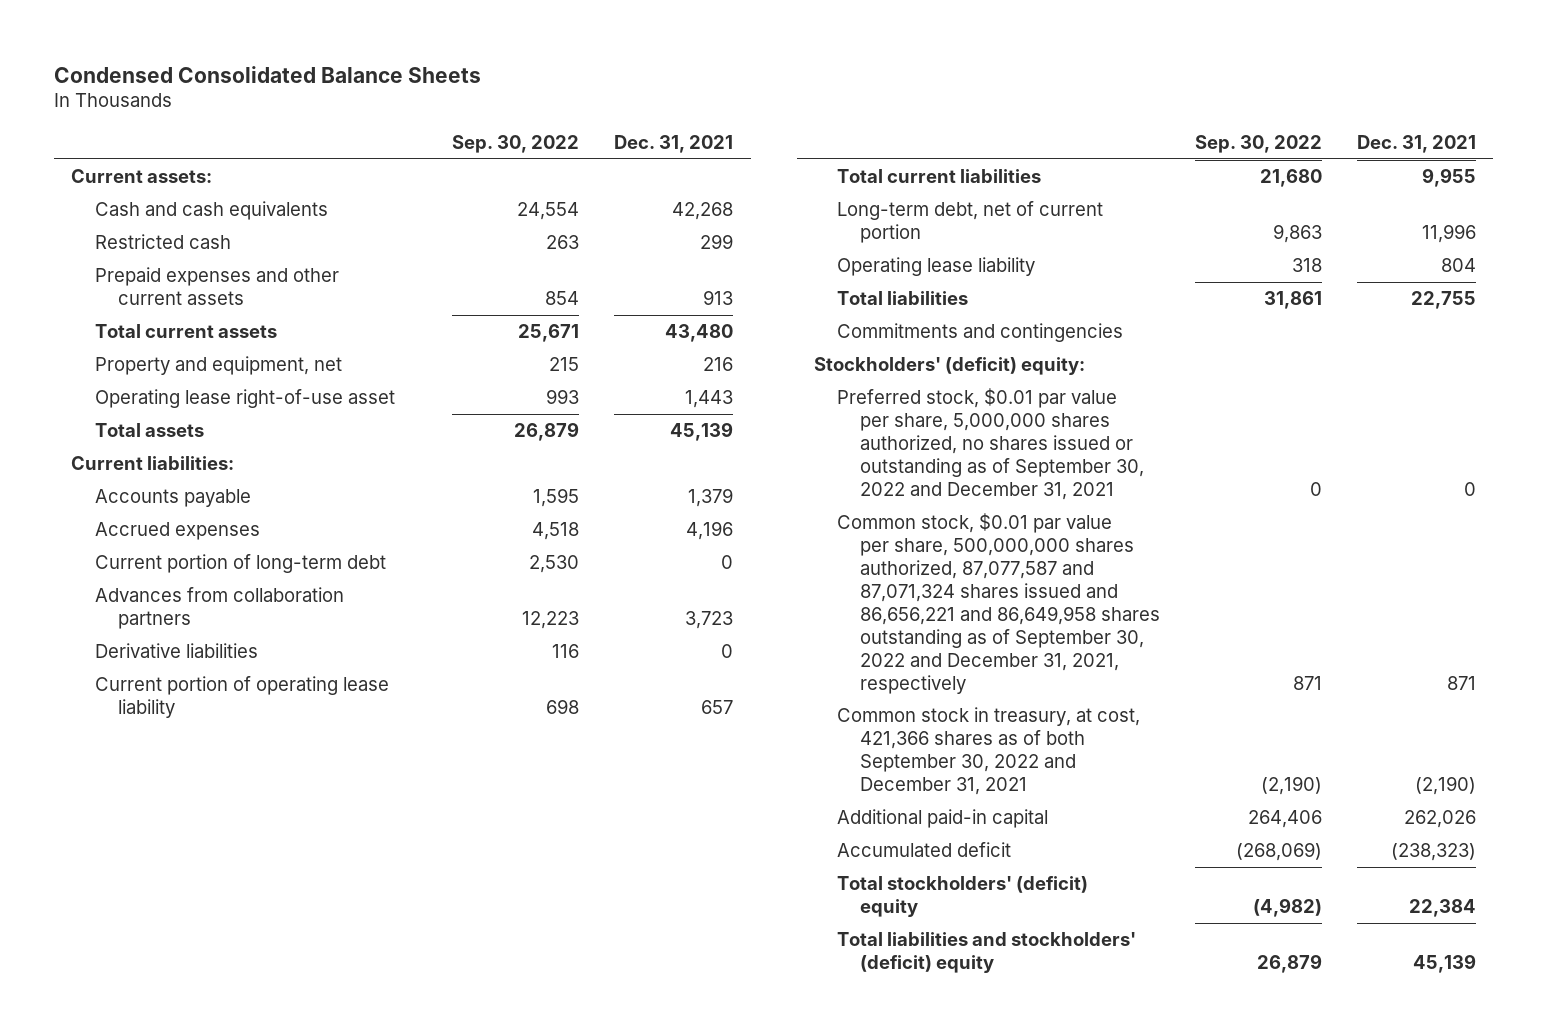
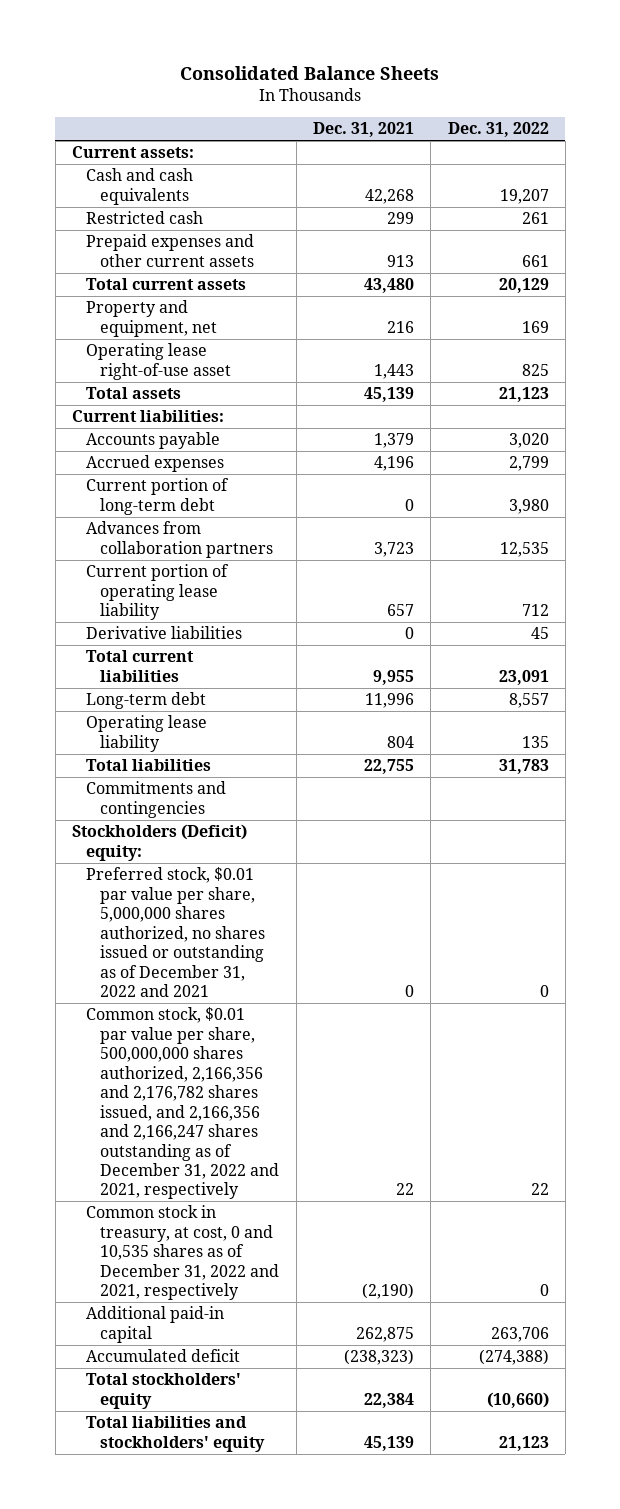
[54,65,482,83] Condensed Consolidated Balance Sheets -> [180,65,440,80] Consolidated Balance Sheets
[452,134,580,153] Sep. 30, 2022 -> none
none -> [447,122,549,138] Dec. 31, 2022
[94,643,258,659] Derivative liabilities -> [86,626,243,640] Derivative liabilities
[837,201,1104,244] Long-term debt, net of current portion -> [86,692,207,710] Long-term debt
[814,357,1086,376] Stockholders' (deficit) equity: -> [71,824,247,861] Stockholders (Deficit) equity:
[837,388,1145,500] Preferred stock, $0.01 par value per share, 5,000,000 shares authorized, no shares issued or outstanding as of September 30, 2022 and December 31, 2021 -> [86,867,266,998] Preferred stock, $0.01 par value per share, 5,000,000 shares authorized, no shares issued or outstanding as of December 31, 2022 and 2021
[837,513,1161,694] Common stock, $0.01 par value per share, 500,000,000 shares authorized, 87,077,587 and 87,071,324 shares issued and 86,656,221 and 86,649,958 shares outstanding as of September 30, 2022 and December 31, 2021, respectively -> [86,1007,280,1200] Common stock, $0.01 par value per share, 500,000,000 shares authorized, 2,166,356 and 2,176,782 shares issued, and 2,166,356 and 2,166,247 shares outstanding as of December 31, 2022 and 2021, respectively
[1446,675,1476,690] 871 -> [395,1183,414,1196] 22
[837,707,1141,795] Common stock in treasury, at cost, 421,366 shares as of both September 30, 2022 and December 31, 2021 -> [86,1205,280,1301] Common stock in treasury, at cost, 0 and 10,535 shares as of December 31, 2022 and 2021, respectively
[1403,810,1476,829] 262,026 -> [355,1326,414,1342] 262,875
[837,876,1089,918] Total stockholders' (deficit) equity -> [86,1373,242,1409] Total stockholders' equity
[837,932,1137,974] Total liabilities and stockholders' (deficit) equity -> [86,1416,266,1452] Total liabilities and stockholders' equity

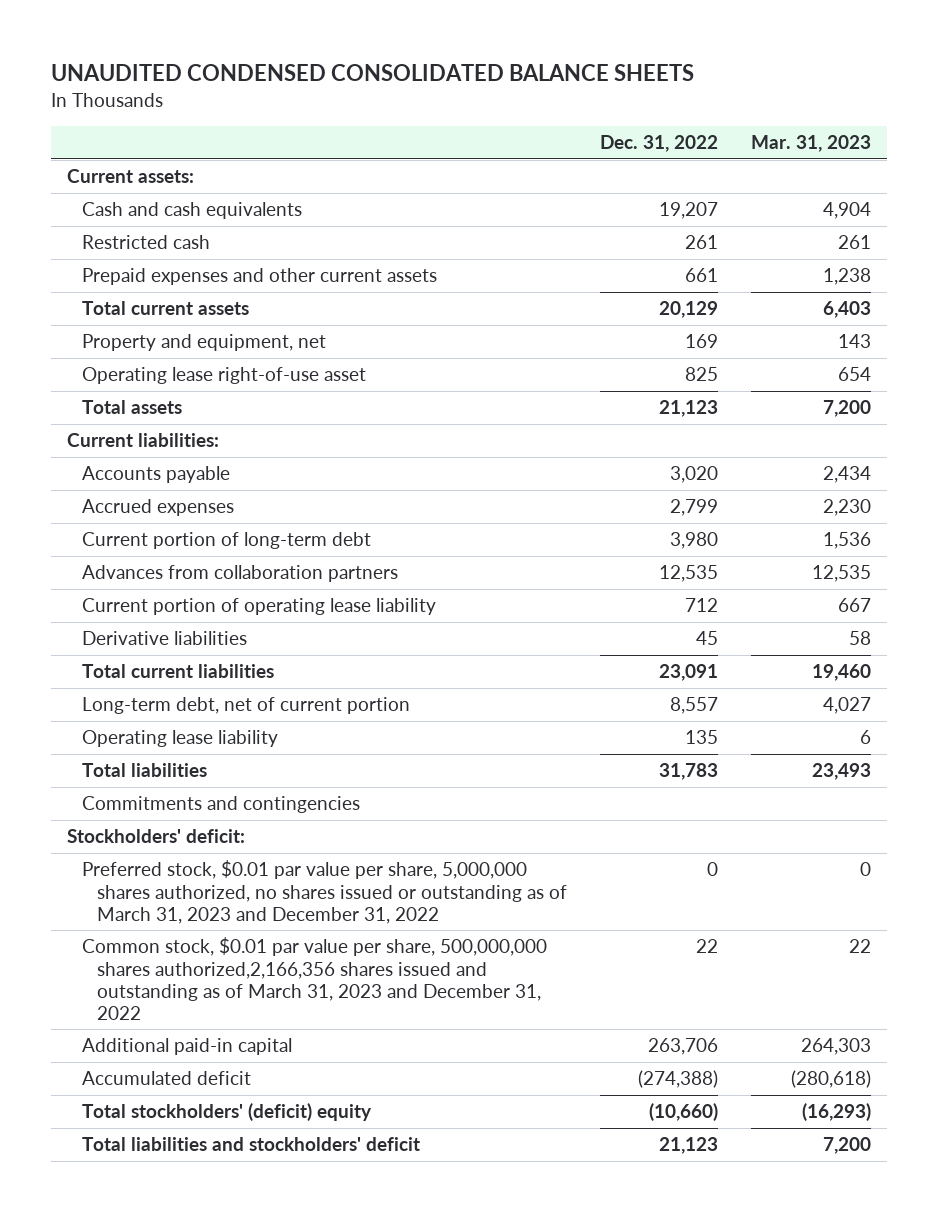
[180,65,440,80] Consolidated Balance Sheets -> [50,63,694,81] UNAUDITED CONDENSED CONSOLIDATED BALANCE SHEETS
[312,122,414,138] Dec. 31, 2021 -> none
none -> [750,135,871,153] Mar. 31, 2023
[86,692,207,710] Long-term debt -> [82,697,411,715] Long-term debt, net of current portion
[86,1205,280,1301] Common stock in treasury, at cost, 0 and 10,535 shares as of December 31, 2022 and 2021, respectively -> none
[71,824,247,861] Stockholders (Deficit) equity: -> [67,829,246,844] Stockholders' deficit:
[86,867,266,998] Preferred stock, $0.01 par value per share, 5,000,000 shares authorized, no shares issued or outstanding as of December 31, 2022 and 2021 -> [82,860,568,924] Preferred stock, $0.01 par value per share, 5,000,000 shares authorized, no shares issued or outstanding as of March 31, 2023 and December 31, 2022
[86,1007,280,1200] Common stock, $0.01 par value per share, 500,000,000 shares authorized, 2,166,356 and 2,176,782 shares issued, and 2,166,356 and 2,166,247 shares outstanding as of December 31, 2022 and 2021, respectively -> [82,937,548,1021] Common stock, $0.01 par value per share, 500,000,000 shares authorized,2,166,356 shares issued and outstanding as of March 31, 2023 and December 31, 2022
[86,1373,242,1409] Total stockholders' equity -> [82,1103,373,1122] Total stockholders' (deficit) equity
[86,1416,266,1452] Total liabilities and stockholders' equity -> [82,1137,421,1152] Total liabilities and stockholders' deficit

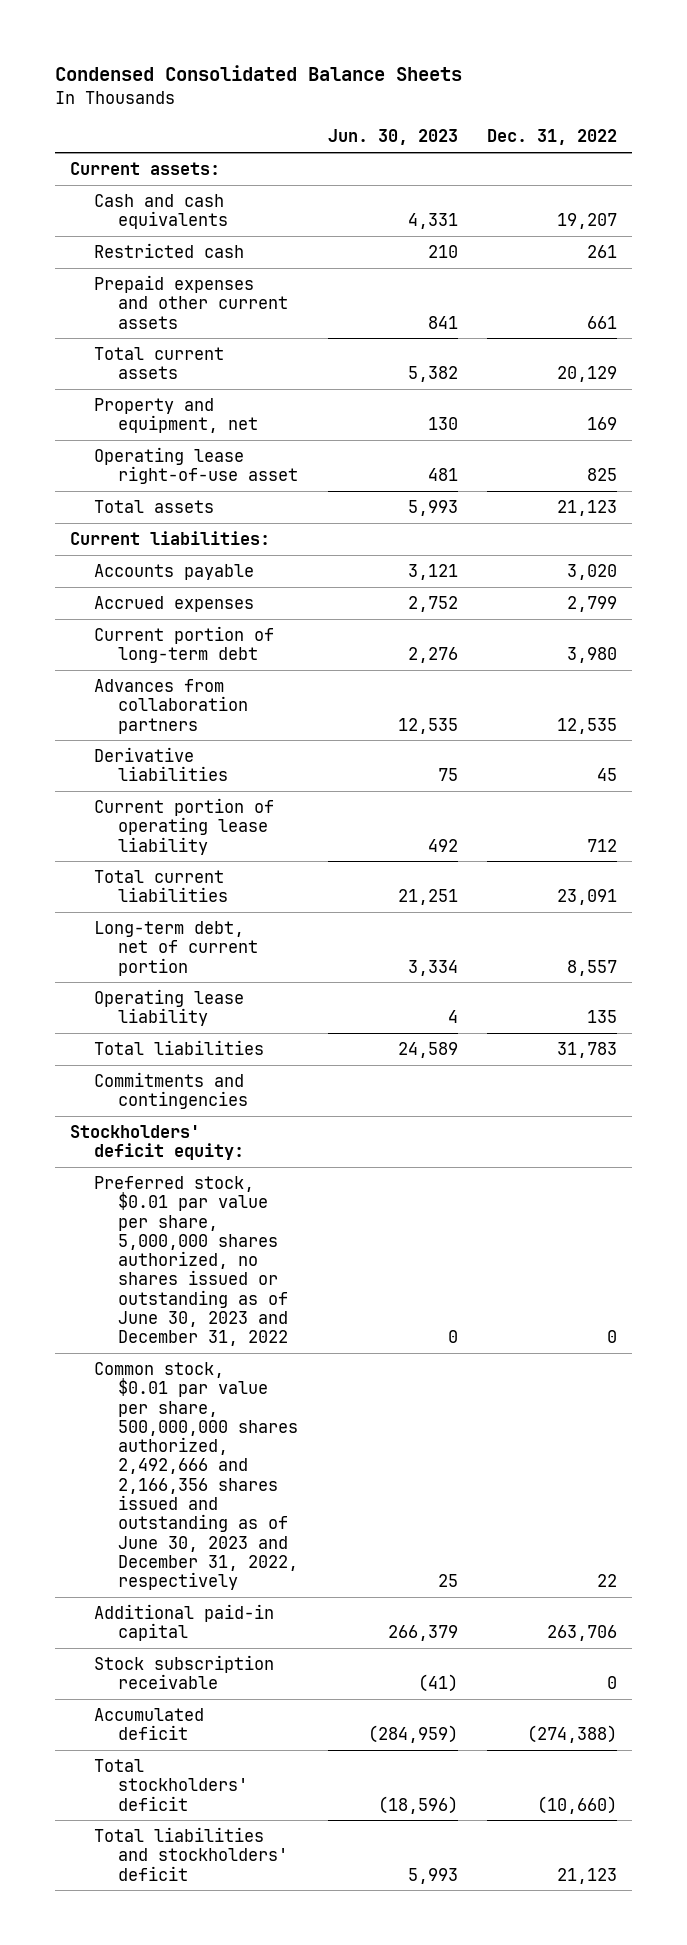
[50,63,694,81] UNAUDITED CONDENSED CONSOLIDATED BALANCE SHEETS -> [55,65,463,82] Condensed Consolidated Balance Sheets
[750,135,871,153] Mar. 31, 2023 -> none
none -> [327,129,458,146] Jun. 30, 2023
[82,598,437,616] Current portion of operating lease liability -> [94,797,275,855] Current portion of operating lease liability
[67,829,246,844] Stockholders' deficit: -> [70,1124,245,1161] Stockholders' deficit equity:
[82,860,568,924] Preferred stock, $0.01 par value per share, 5,000,000 shares authorized, no shares issued or outstanding as of March 31, 2023 and December 31, 2022 -> [94,1175,289,1347] Preferred stock, $0.01 par value per share, 5,000,000 shares authorized, no shares issued or outstanding as of June 30, 2023 and December 31, 2022
[82,937,548,1021] Common stock, $0.01 par value per share, 500,000,000 shares authorized,2,166,356 shares issued and outstanding as of March 31, 2023 and December 31, 2022 -> [94,1361,299,1591] Common stock, $0.01 par value per share, 500,000,000 shares authorized, 2,492,666 and 2,166,356 shares issued and outstanding as of June 30, 2023 and December 31, 2022, respectively
none -> [94,1654,275,1690] Stock subscription receivable
[82,1103,373,1122] Total stockholders' (deficit) equity -> [94,1758,249,1811] Total stockholders' deficit

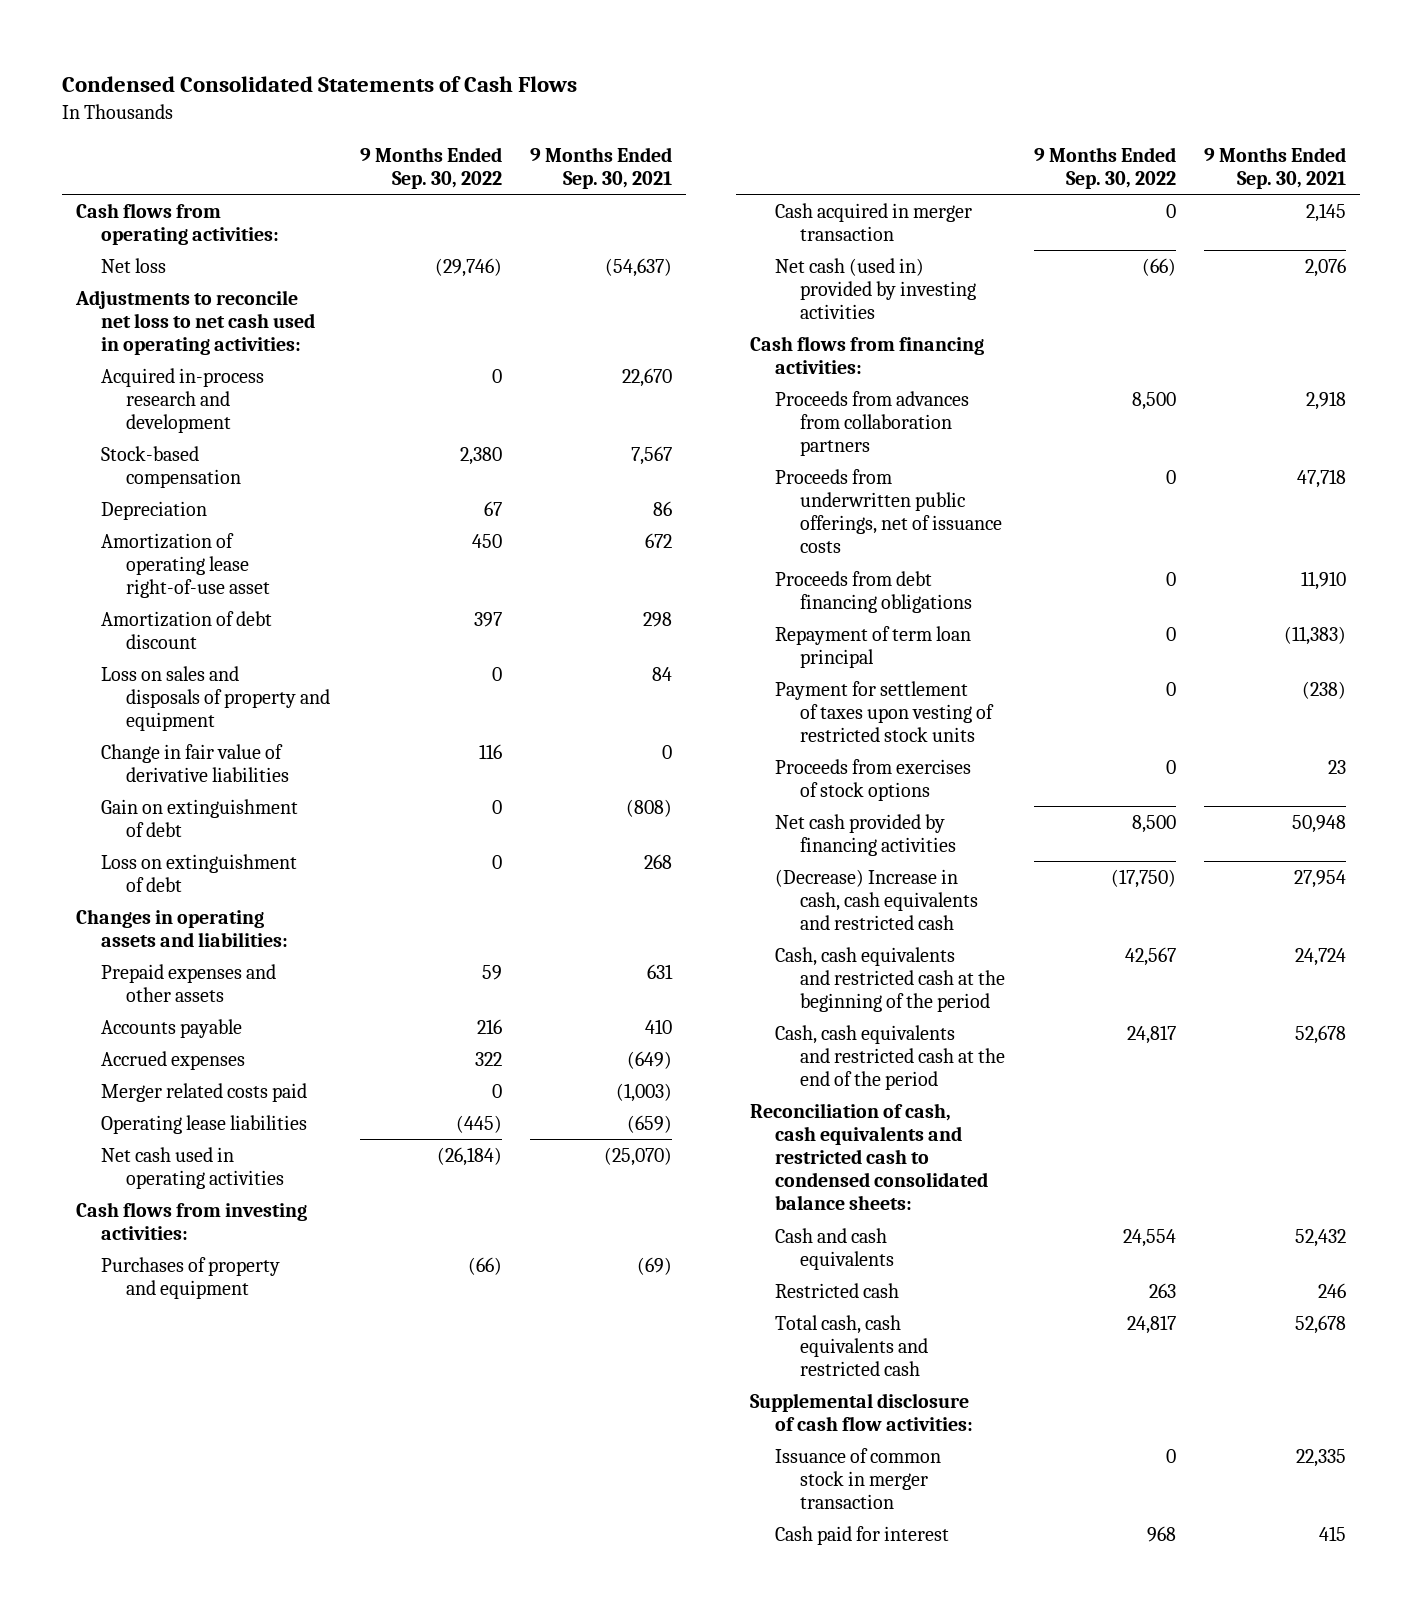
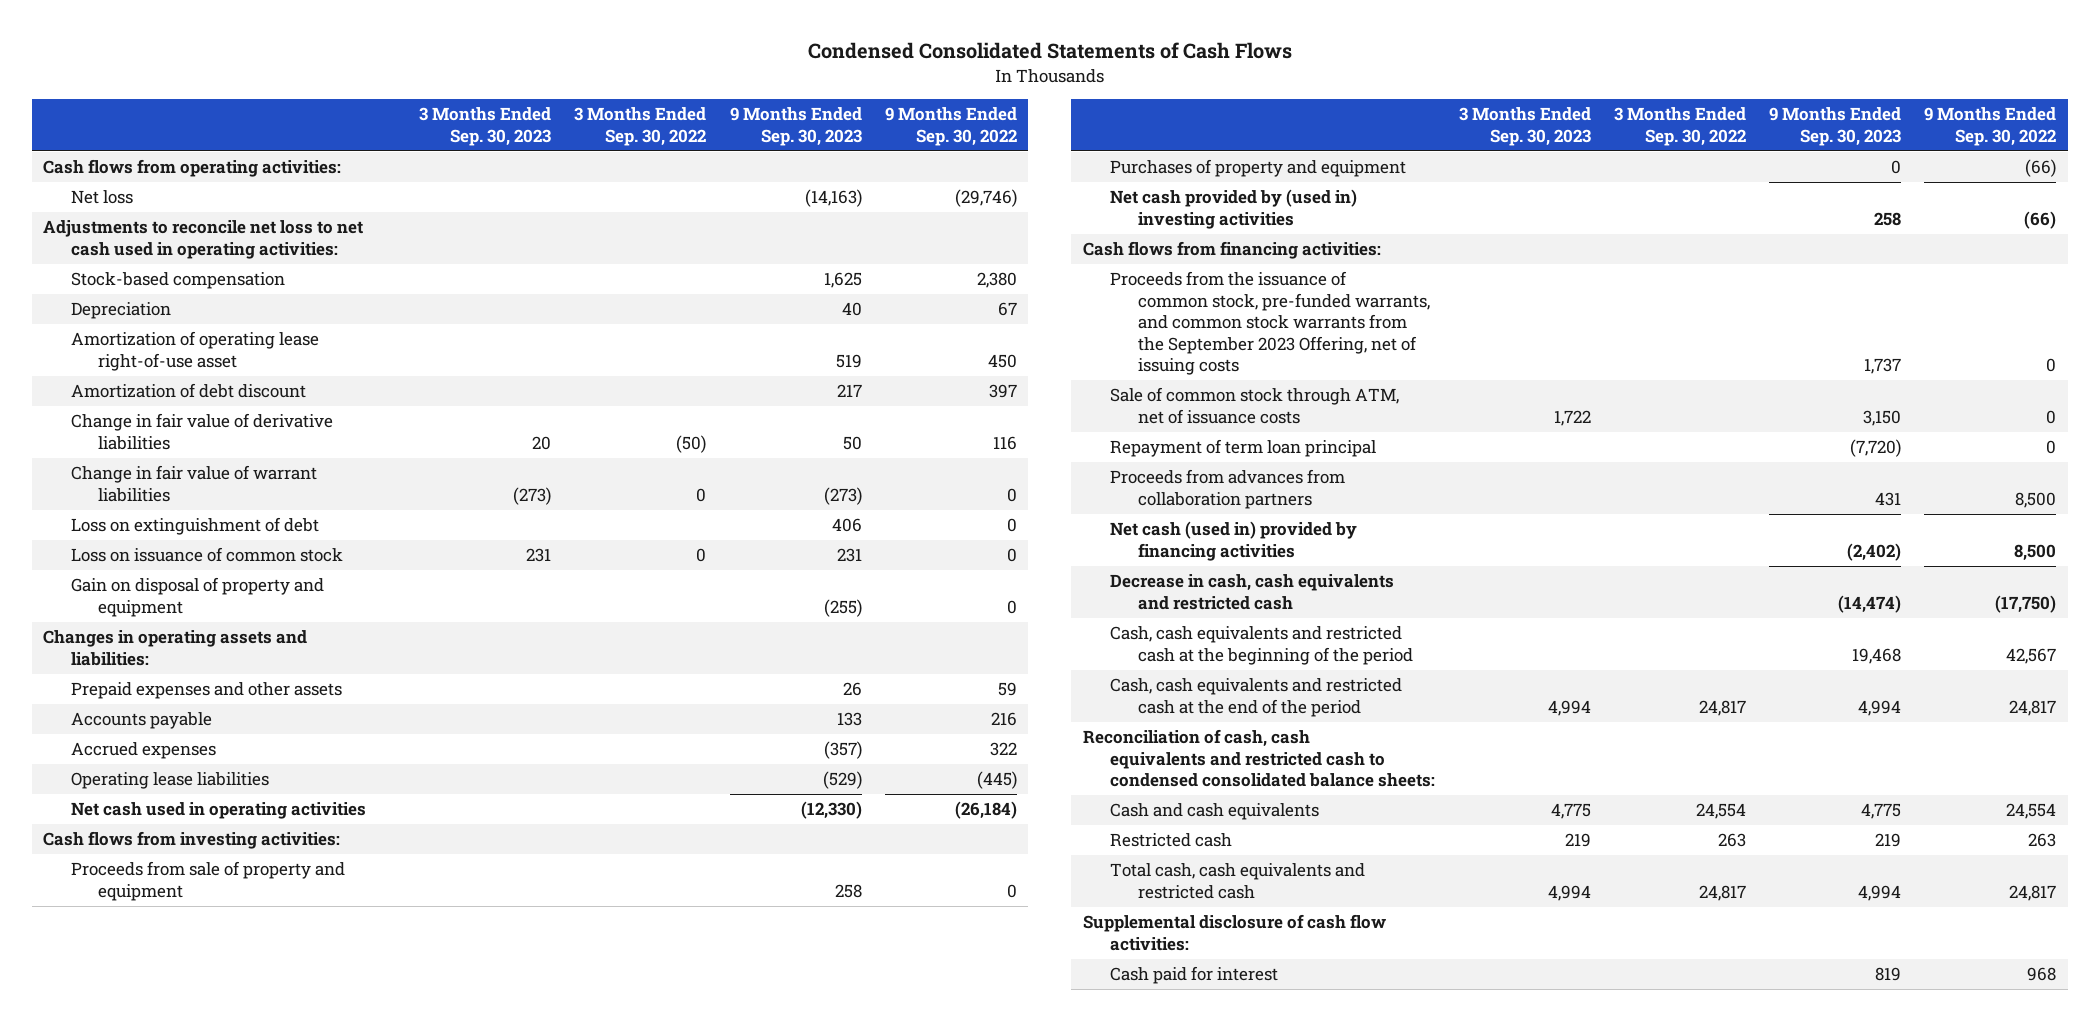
[529,146,672,189] 9 Months Ended Sep. 30, 2021 -> none
none -> [418,107,551,146] 3 Months Ended Sep. 30, 2023
none -> [574,107,707,146] 3 Months Ended Sep. 30, 2022
none -> [729,107,862,146] 9 Months Ended Sep. 30, 2023
[100,367,264,434] Acquired in-process research and development -> none
[100,665,331,732] Loss on sales and disposals of property and equipment -> none
[100,798,298,837] Gain on extinguishment of debt -> none
none -> [70,465,317,502] Change in fair value of warrant liabilities
none -> [70,547,343,563] Loss on issuance of common stock
none -> [70,577,324,617] Gain on disposal of property and equipment
[100,1082,307,1102] Merger related costs paid -> none
none -> [70,861,345,901] Proceeds from sale of property and equipment
[775,202,973,241] Cash acquired in merger transaction -> none
[775,257,977,320] Net cash (used in) provided by investing activities -> [1110,189,1358,229] Net cash provided by (used in) investing activities
[775,570,973,613] Proceeds from debt financing obligations -> none
none -> [1110,271,1430,376] Proceeds from the issuance of common stock, pre-funded warrants, and common stock warrants from the September 2023 Offering, net of issuing costs
[775,468,1003,554] Proceeds from underwritten public offerings, net of issuance costs -> [1110,387,1400,424] Sale of common stock through ATM, net of issuance costs
[775,680,995,743] Payment for settlement of taxes upon vesting of restricted stock units -> none
[775,758,972,801] Proceeds from exercises of stock options -> none
[775,390,970,457] Proceeds from advances from collaboration partners -> [1110,469,1346,509] Proceeds from advances from collaboration partners
[775,813,957,856] Net cash provided by financing activities -> [1110,521,1358,561] Net cash (used in) provided by financing activities
[775,868,979,931] (Decrease) Increase in cash, cash equivalents and restricted cash -> [1110,574,1395,610] Decrease in cash, cash equivalents and restricted cash
[775,1447,942,1510] Issuance of common stock in merger transaction -> none

